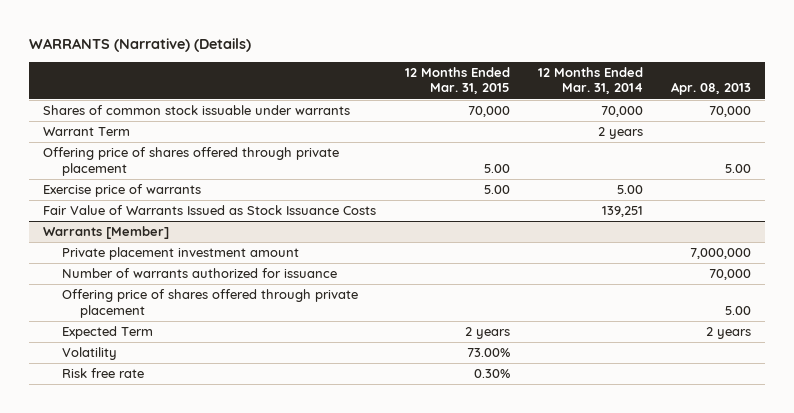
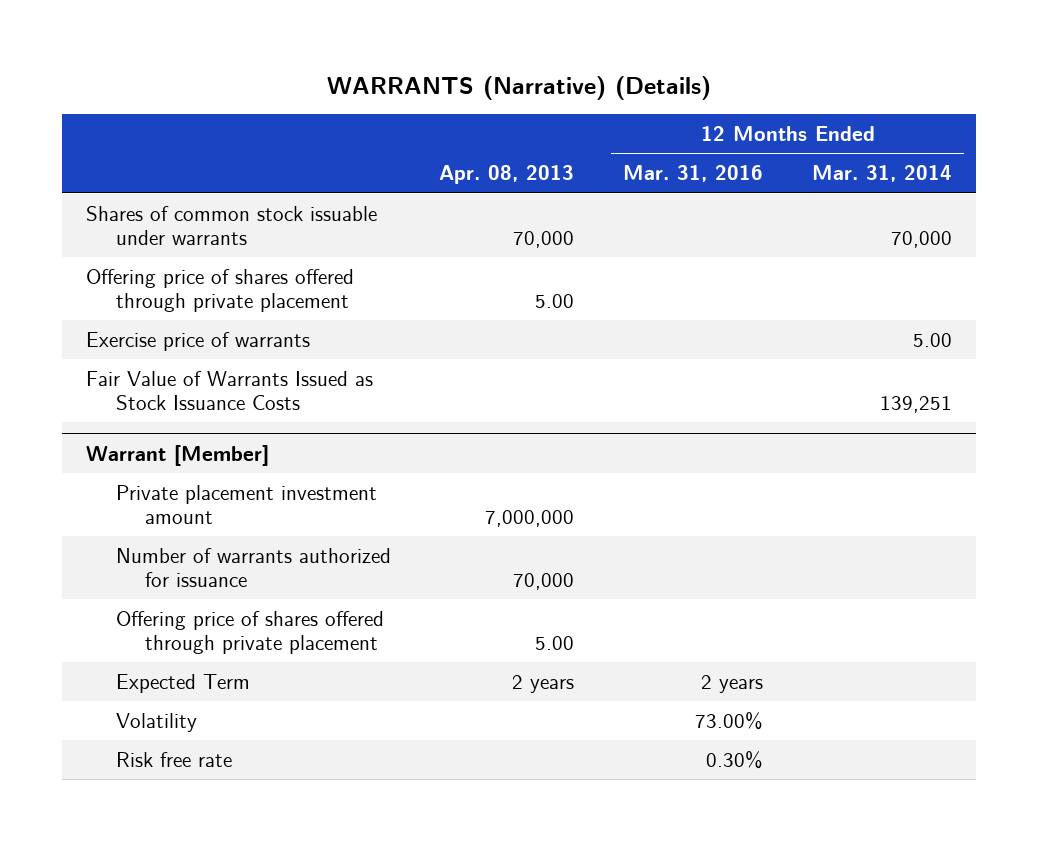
[404,67,510,95] 12 Months Ended Mar. 31, 2015 -> none
none -> [623,165,764,183] Mar. 31, 2016
[43,127,131,137] Warrant Term -> none
[43,226,170,240] Warrants [Member] -> [86,444,270,466] Warrant [Member]

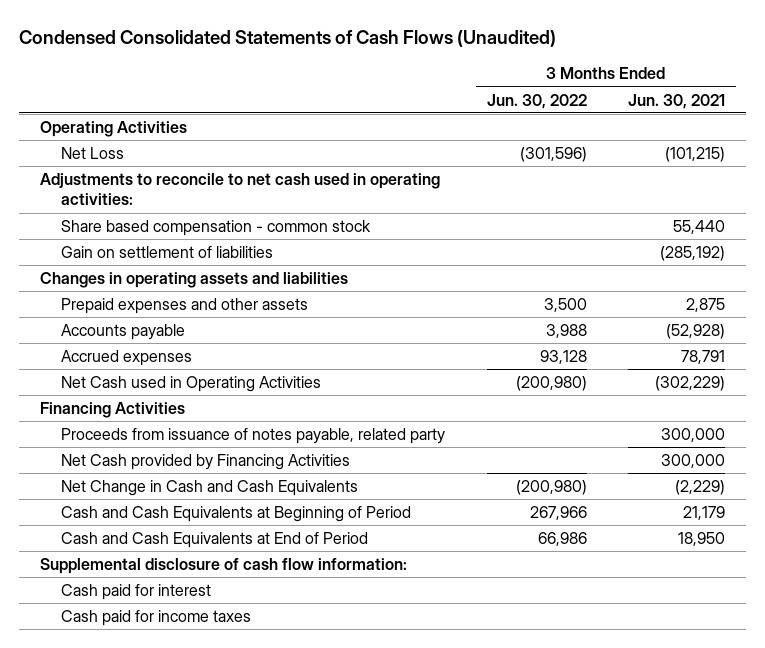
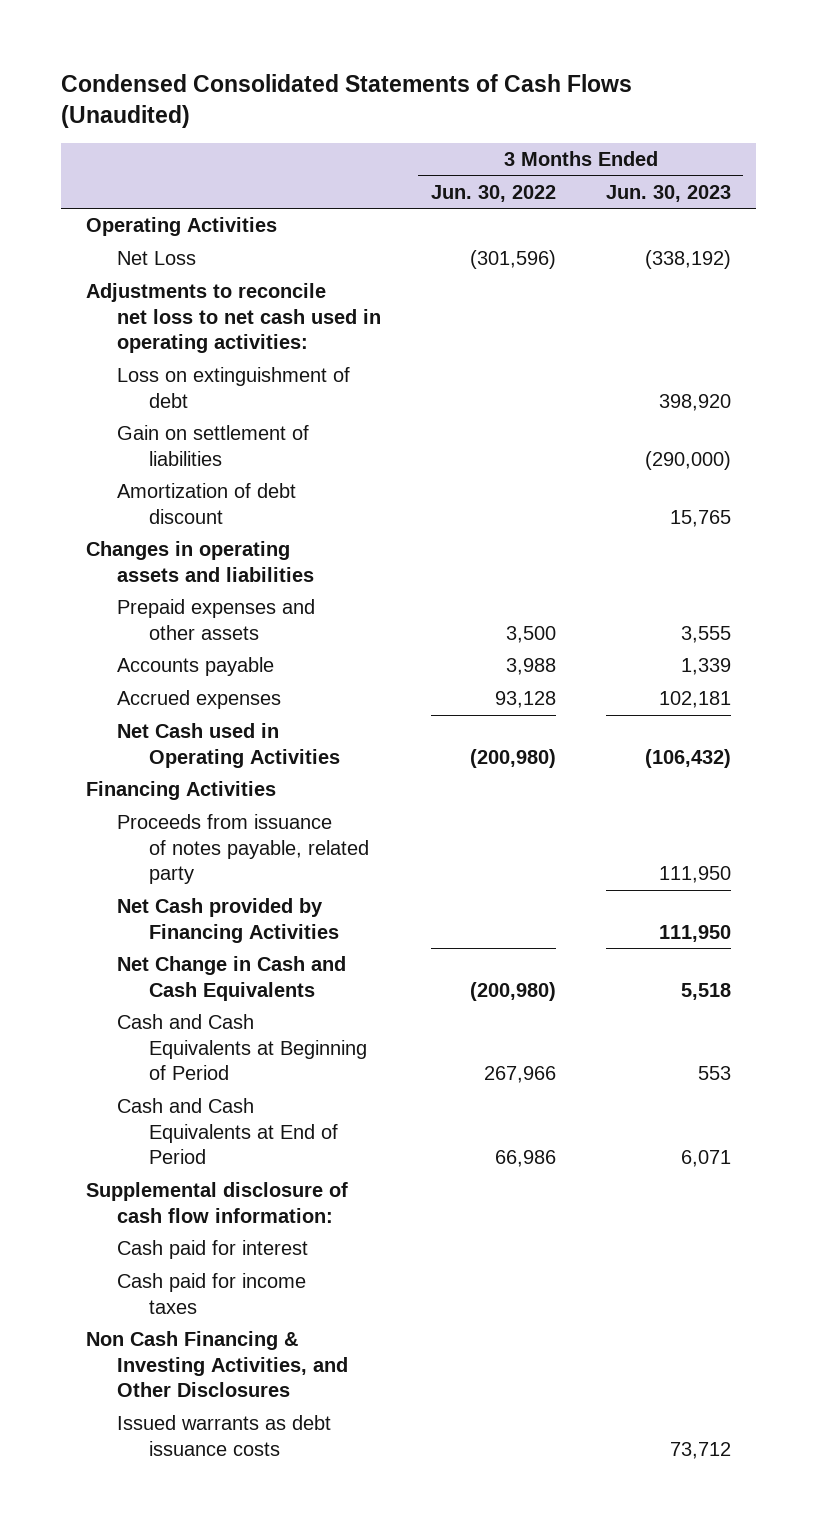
[628,93,726,109] Jun. 30, 2021 -> none
none -> [605,184,731,202] Jun. 30, 2023
[60,220,371,237] Share based compensation - common stock -> none
[39,173,440,206] Adjustments to reconcile to net cash used in operating activities: -> [85,283,382,354] Adjustments to reconcile net loss to net cash used in operating activities:
none -> [117,367,351,408] Loss on extinguishment of debt
none -> [117,483,297,524] Amortization of debt discount
none -> [85,1331,349,1398] Non Cash Financing & Investing Activities, and Other Disclosures
none -> [117,1415,332,1456] Issued warrants as debt issuance costs

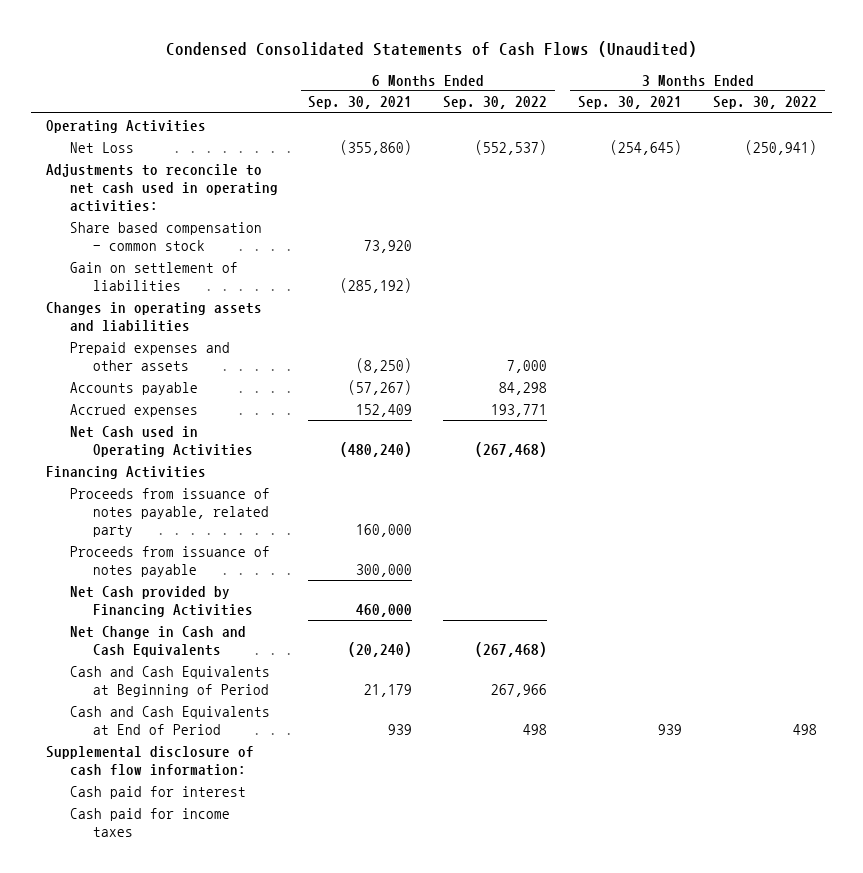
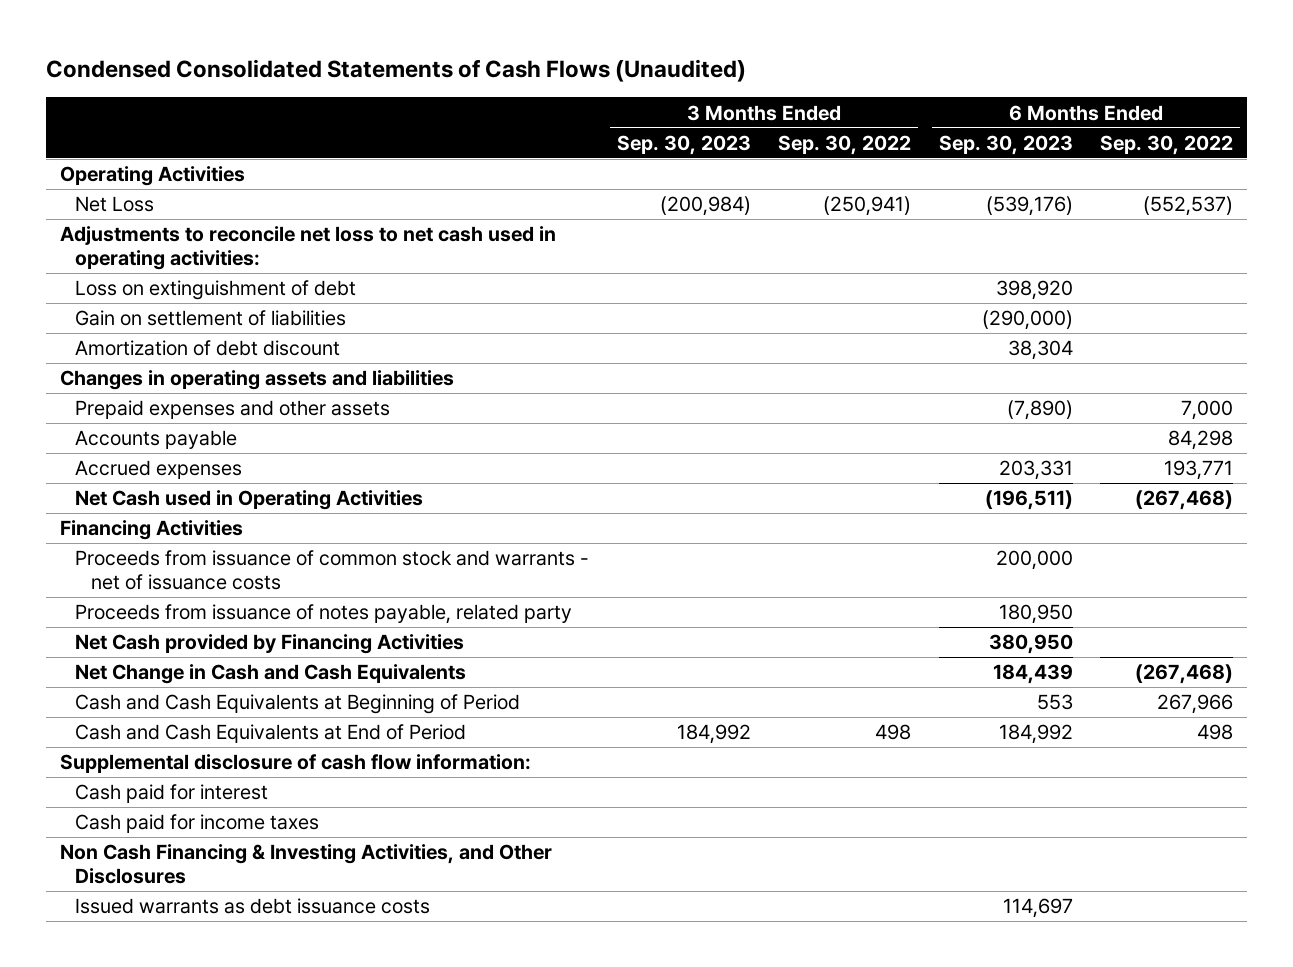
[308,96,413,110] Sep. 30, 2021 -> none
[578,96,683,110] Sep. 30, 2021 -> none
none -> [616,134,751,155] Sep. 30, 2023
none -> [938,134,1073,155] Sep. 30, 2023
[69,221,262,251] Share based compensation - common stock -> none
[46,163,278,212] Adjustments to reconcile to net cash used in operating activities: -> [59,226,556,270] Adjustments to reconcile net loss to net cash used in operating activities:
none -> [75,280,357,301] Loss on extinguishment of debt
none -> [75,340,341,357] Amortization of debt discount
none -> [75,550,590,590] Proceeds from issuance of common stock and warrants - net of issuance costs
[69,545,270,577] Proceeds from issuance of notes payable -> none
none -> [59,844,552,884] Non Cash Financing & Investing Activities, and Other Disclosures
none -> [75,898,431,915] Issued warrants as debt issuance costs

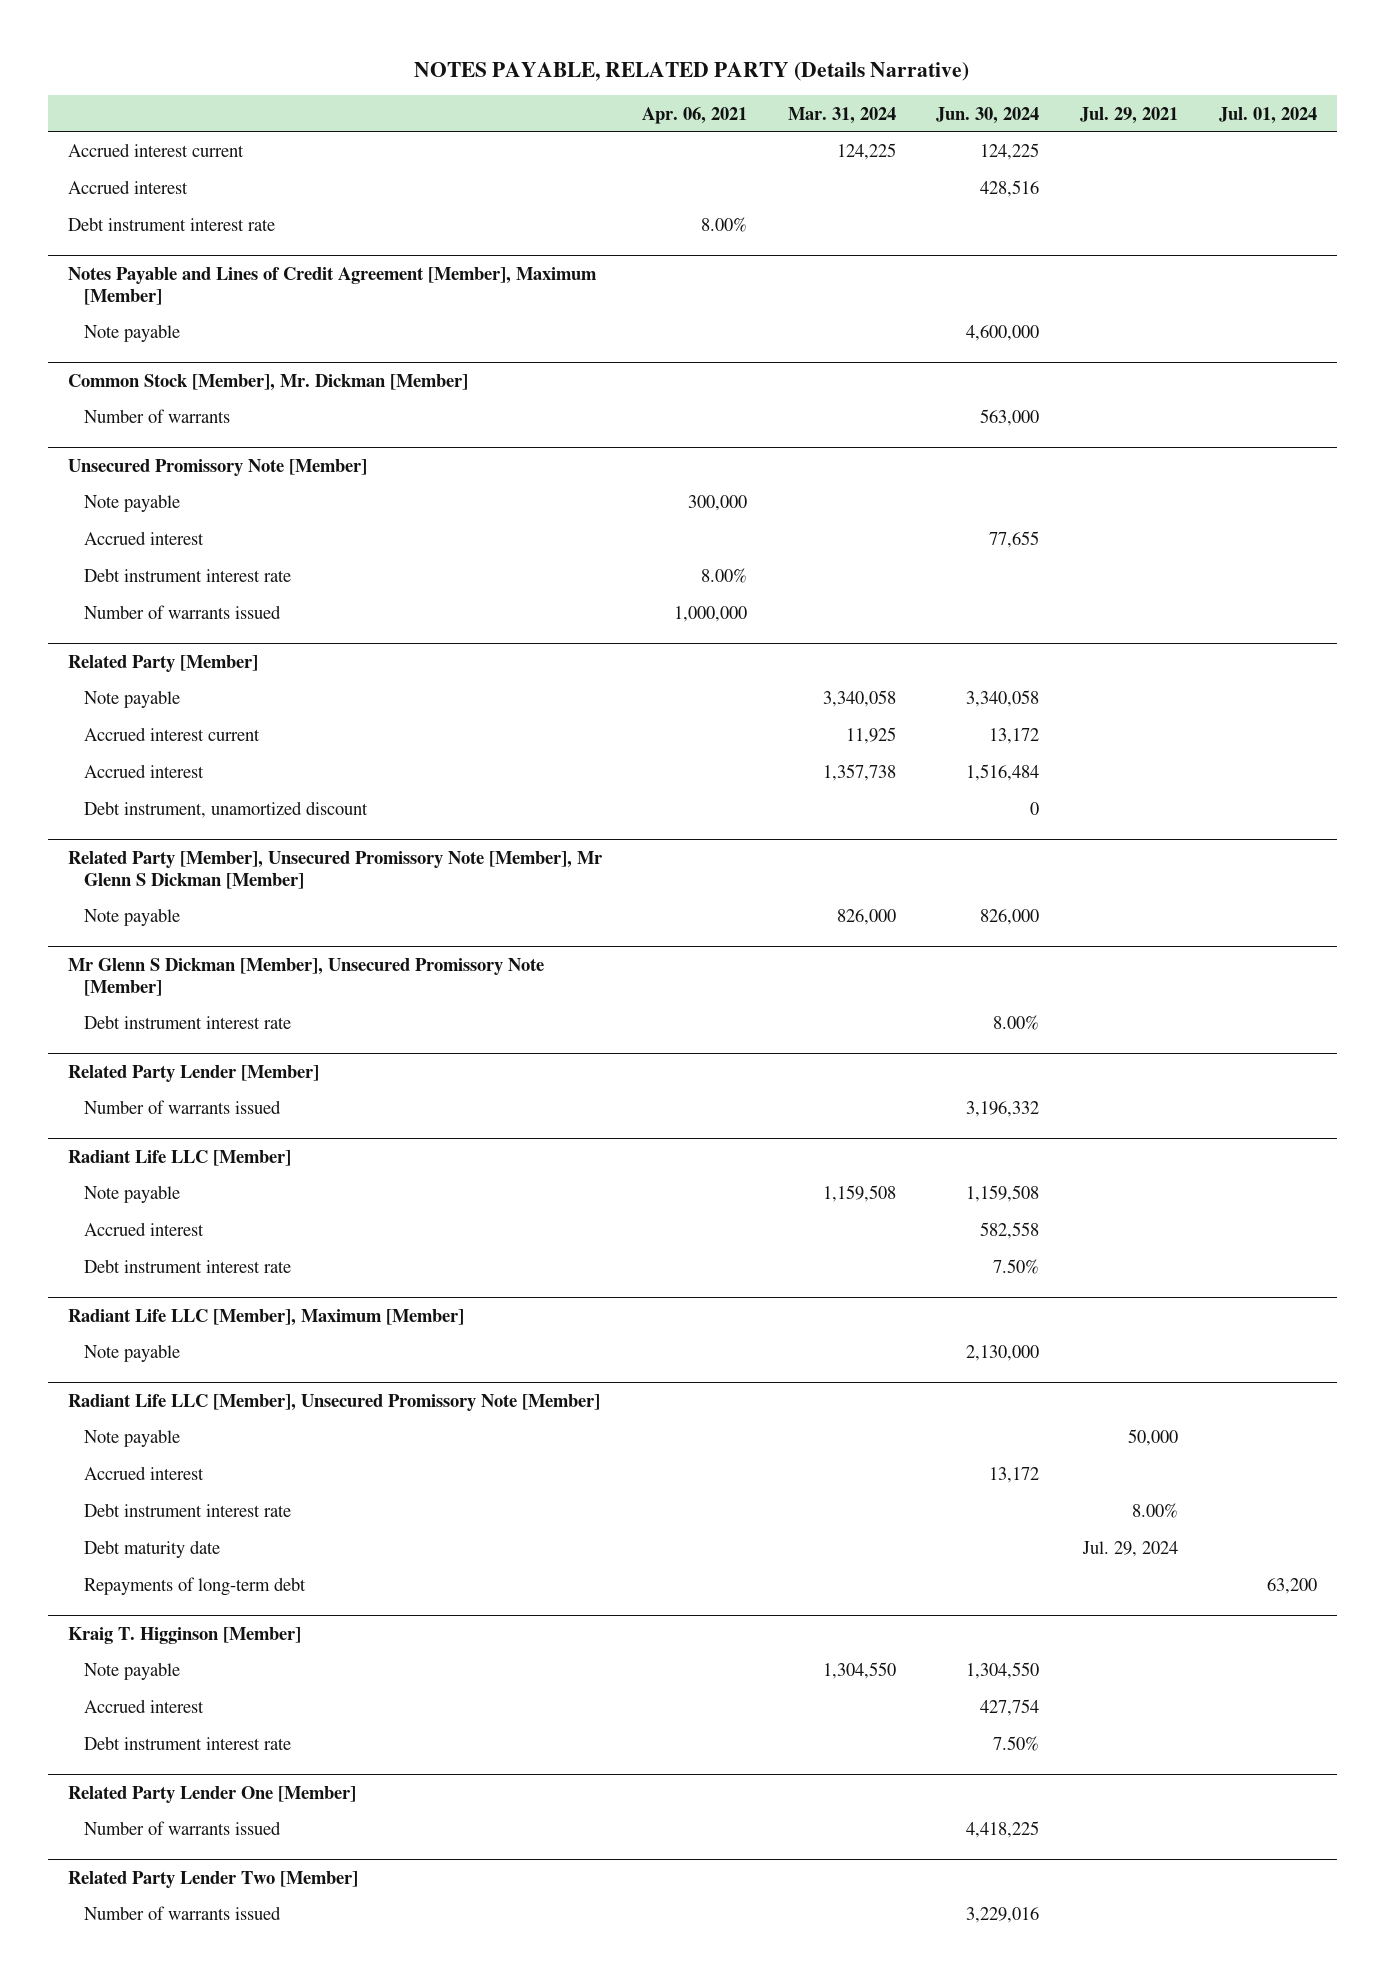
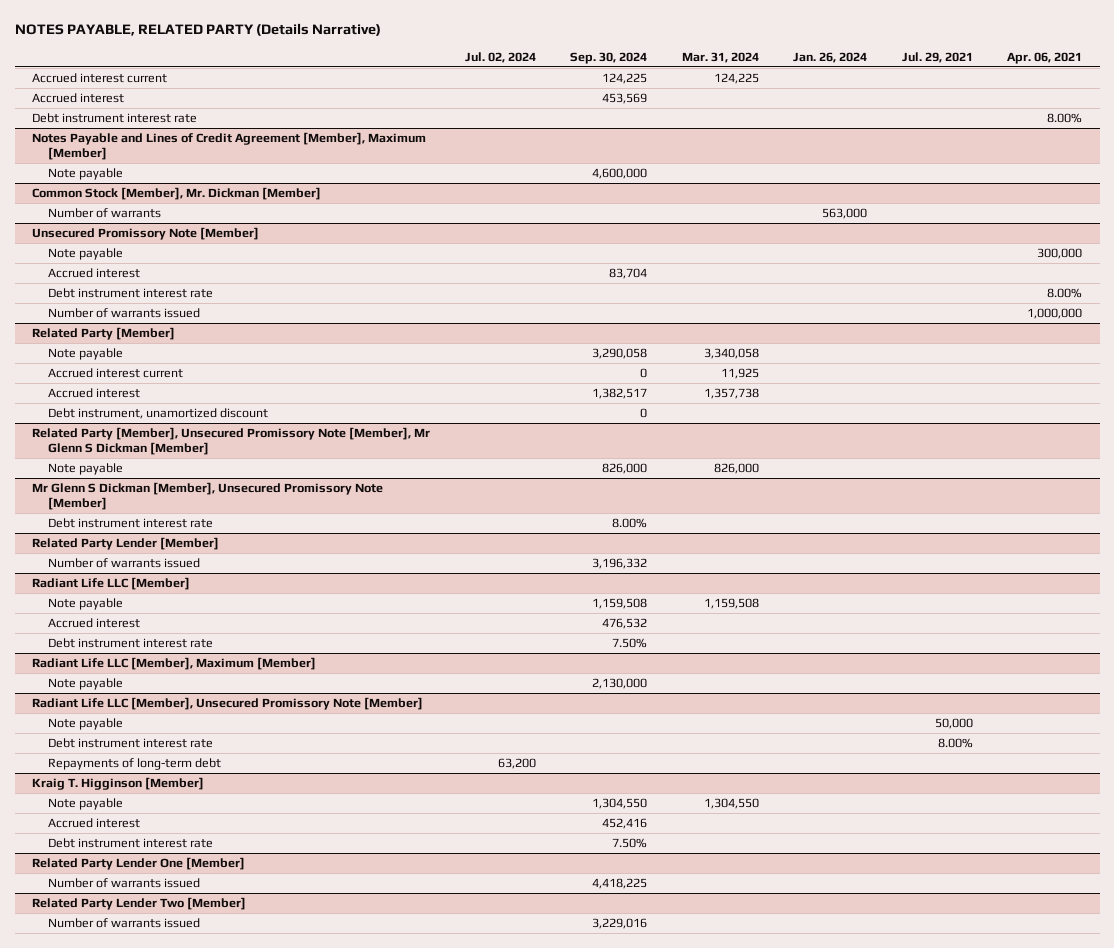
[936,106,1040,124] Jun. 30, 2024 -> none
[1218,106,1317,124] Jul. 01, 2024 -> none
none -> [464,51,536,63] Jul. 02, 2024
none -> [570,51,648,64] Sep. 30, 2024
none -> [793,51,868,63] Jan. 26, 2024
[83,1466,204,1481] Accrued interest -> none
[83,1540,220,1559] Debt maturity date -> none

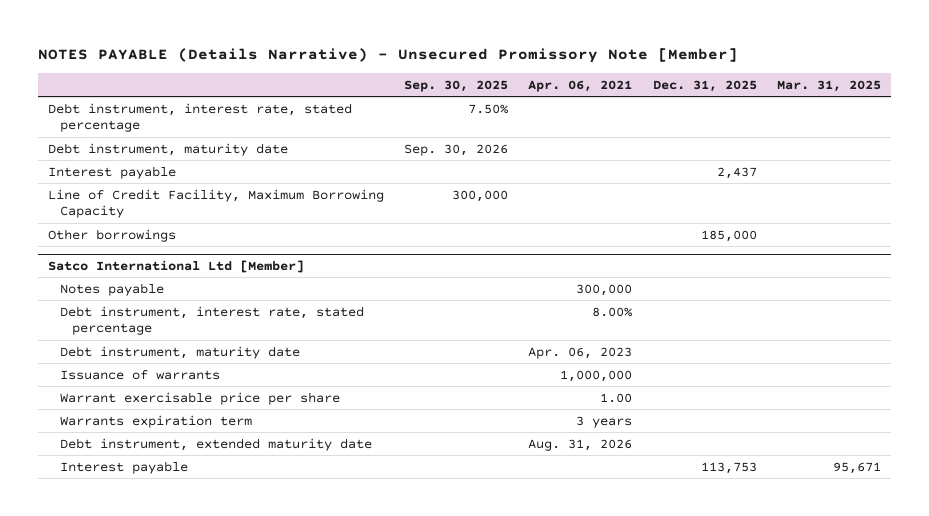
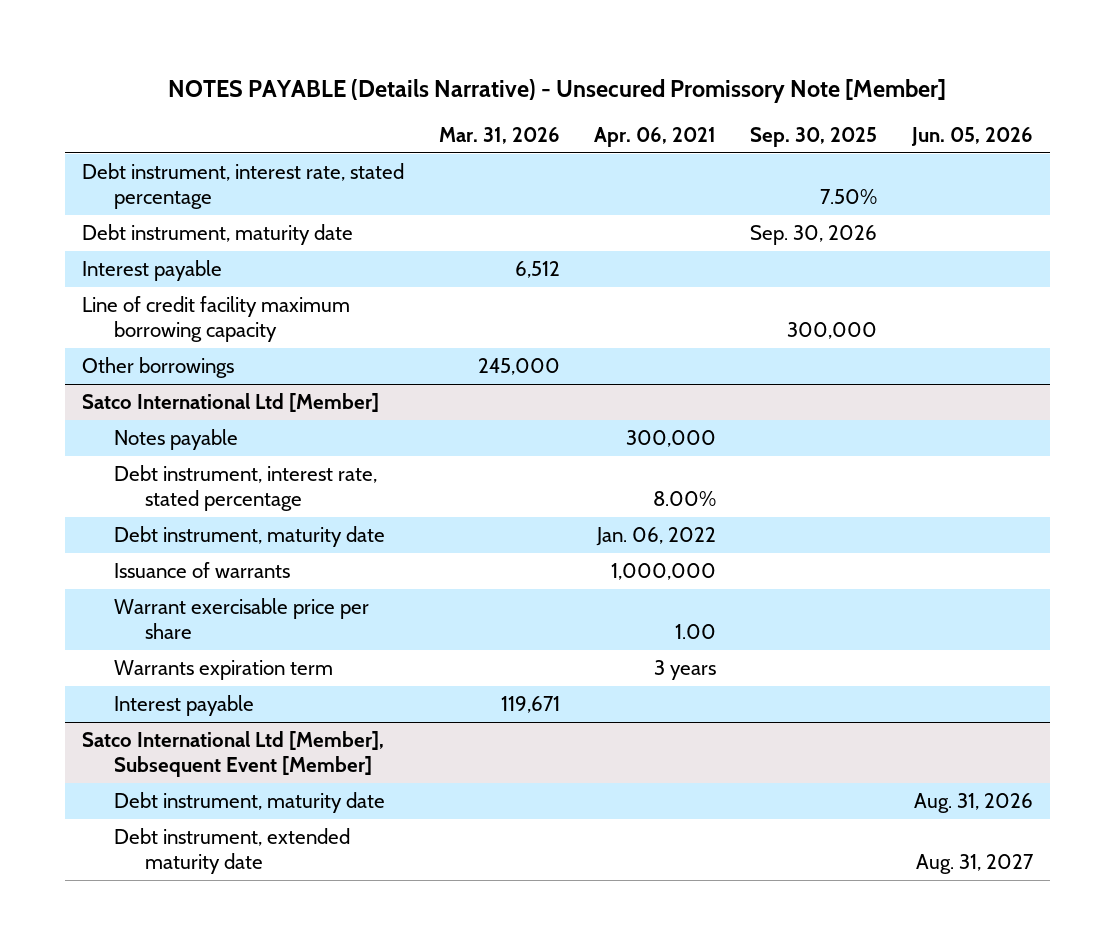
[652,79,757,92] Dec. 31, 2025 -> none
[776,79,881,92] Mar. 31, 2025 -> none
none -> [438,127,560,145] Mar. 31, 2026
none -> [910,127,1033,147] Jun. 05, 2026
[47,188,384,219] Line of Credit Facility, Maximum Borrowing Capacity -> [82,295,351,343] Line of credit facility maximum borrowing capacity
[528,346,633,359] Apr. 06, 2023 -> [595,526,716,546] Jan. 06, 2022
[59,437,372,451] Debt instrument, extended maturity date -> none
none -> [82,730,385,778] Satco International Ltd [Member], Subsequent Event [Member]
none -> [113,791,385,813] Debt instrument, maturity date
none -> [113,827,350,875] Debt instrument, extended maturity date

